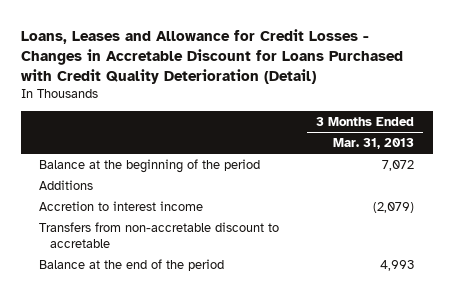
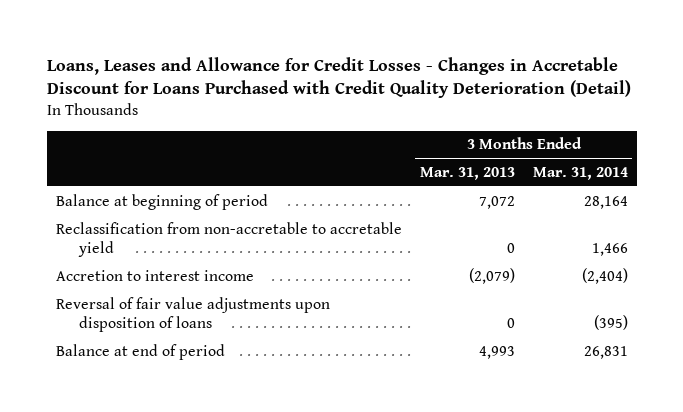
none -> [532,166,628,180] Mar. 31, 2014
[39,179,94,190] Additions -> none
[39,158,261,173] Balance at the beginning of the period -> [55,193,268,210] Balance at beginning of period
none -> [55,221,402,258] Reclassification from non-accretable to accretable yield
[39,221,280,248] Transfers from non-accretable discount to accretable -> none
none -> [55,296,330,333] Reversal of fair value adjustments upon disposition of loans
[39,258,225,271] Balance at the end of the period -> [55,343,225,360] Balance at end of period

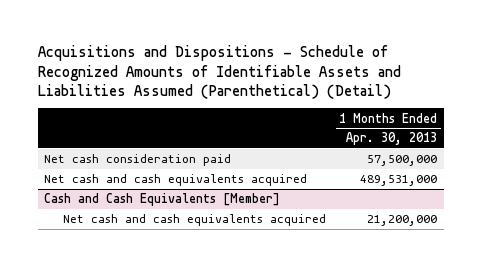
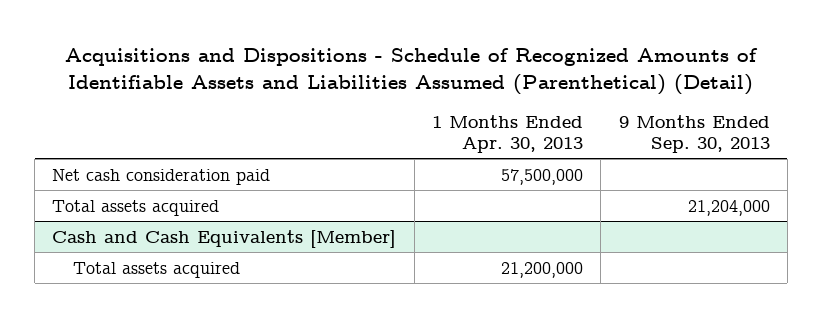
none -> [618,114,770,153] 9 Months Ended Sep. 30, 2013
[44,174,308,187] Net cash and cash equivalents acquired -> none
none -> [52,199,220,216] Total assets acquired
[63,214,327,227] Net cash and cash equivalents acquired -> [72,261,240,278] Total assets acquired

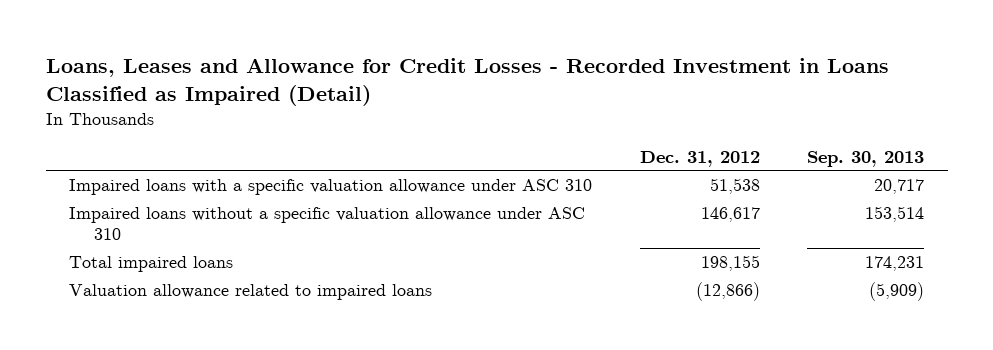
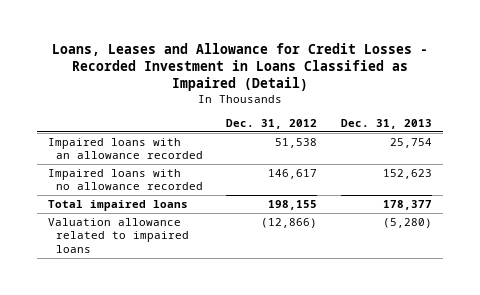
[807,150,925,167] Sep. 30, 2013 -> none
none -> [340,119,432,130] Dec. 31, 2013
[69,179,593,196] Impaired loans with a specific valuation allowance under ASC 310 -> [48,137,204,160] Impaired loans with an allowance recorded
[69,207,586,241] Impaired loans without a specific valuation allowance under ASC 310 -> [48,168,204,191] Impaired loans with no allowance recorded

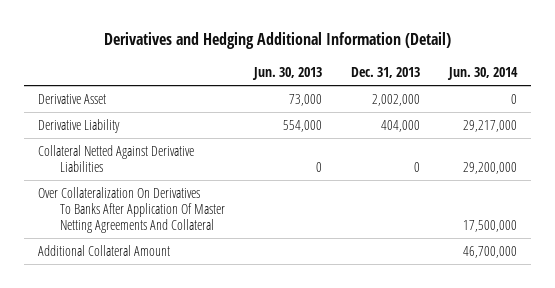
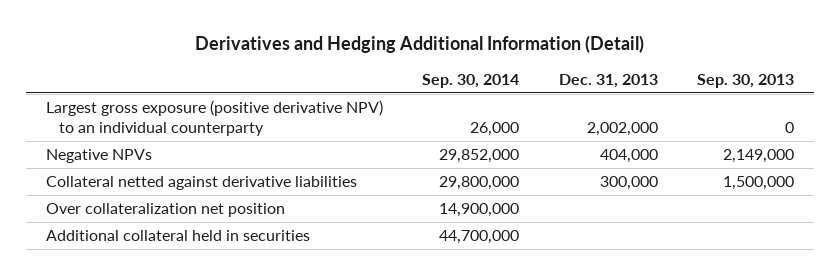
[251,67,322,81] Jun. 30, 2013 -> none
[446,67,518,81] Jun. 30, 2014 -> none
none -> [422,73,520,88] Sep. 30, 2014
none -> [697,73,795,88] Sep. 30, 2013
[38,93,107,104] Derivative Asset -> [45,100,383,137] Largest gross exposure (positive derivative NPV) to an individual counterparty
[38,118,121,133] Derivative Liability -> [45,149,152,164] Negative NPVs
[38,144,195,172] Collateral Netted Against Derivative Liabilities -> [45,176,357,191] Collateral netted against derivative liabilities
[413,161,420,172] 0 -> [599,176,658,191] 300,000
[38,186,225,233] Over Collateralization On Derivatives To Banks After Application Of Master Netting Agreements And Collateral -> [45,203,285,218] Over collateralization net position
[38,244,171,256] Additional Collateral Amount -> [45,230,310,242] Additional collateral held in securities

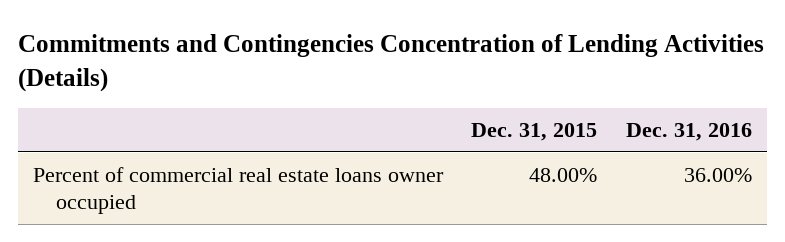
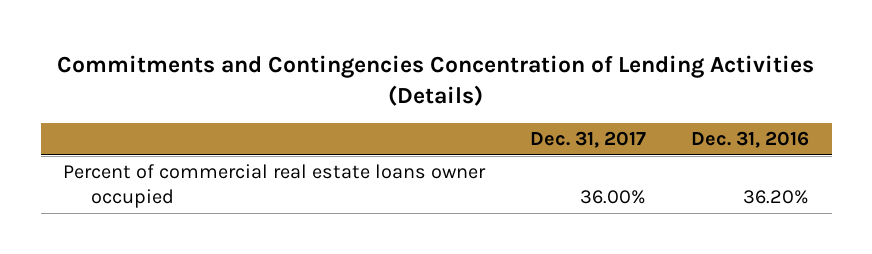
[471,123,598,142] Dec. 31, 2015 -> none
none -> [530,131,647,149] Dec. 31, 2017
[684,168,753,183] 36.00% -> [743,190,810,205] 36.20%

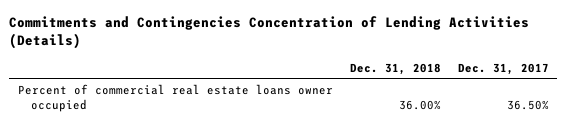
[691,131,810,149] Dec. 31, 2016 -> none
none -> [349,62,441,75] Dec. 31, 2018
[580,190,647,205] 36.00% -> [506,99,549,110] 36.50%

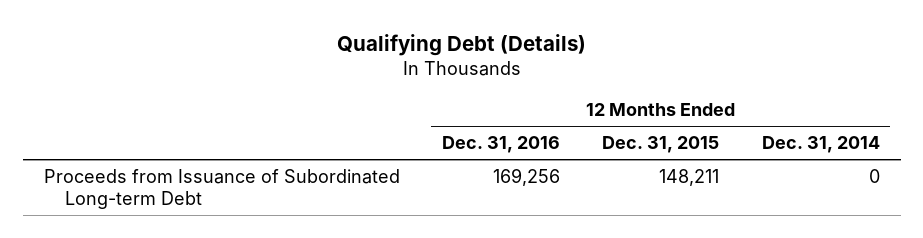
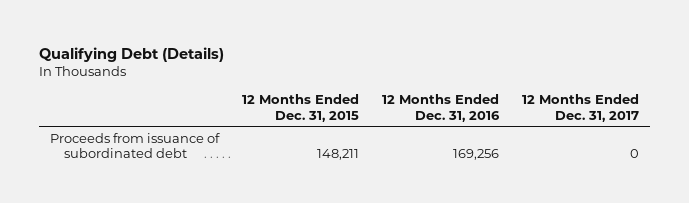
[761,136,880,154] Dec. 31, 2014 -> none
none -> [521,94,639,122] 12 Months Ended Dec. 31, 2017
[43,169,400,209] Proceeds from Issuance of Subordinated Long-term Debt -> [50,132,221,158] Proceeds from issuance of subordinated debt

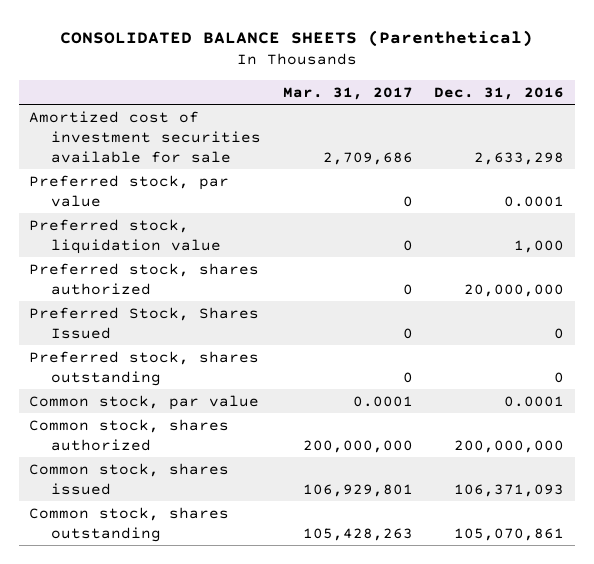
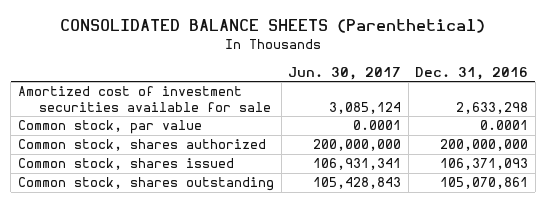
[282,86,413,100] Mar. 31, 2017 -> none
none -> [288,66,402,80] Jun. 30, 2017
[29,174,230,207] Preferred stock, par value -> none
[29,218,222,254] Preferred stock, liquidation value -> none
[29,262,260,295] Preferred stock, shares authorized -> none
[29,306,260,339] Preferred Stock, Shares Issued -> none
[29,350,260,386] Preferred stock, shares outstanding -> none

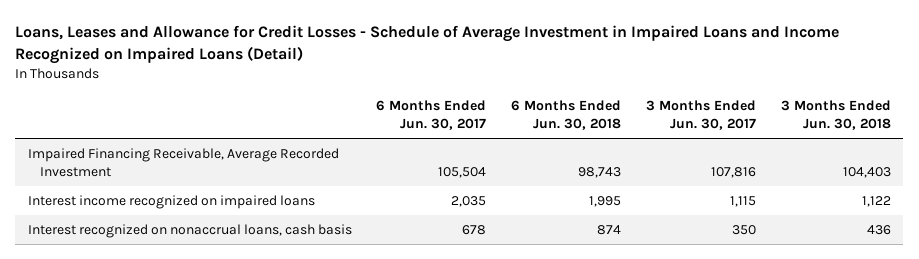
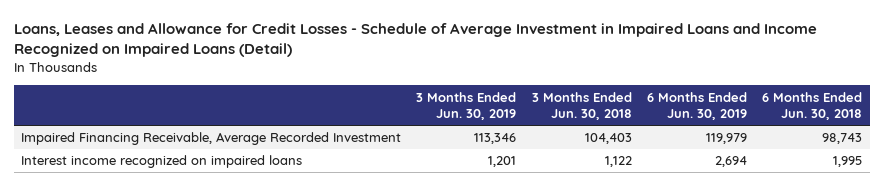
[376,100,487,131] 6 Months Ended Jun. 30, 2017 -> none
[646,100,757,131] 3 Months Ended Jun. 30, 2017 -> none
none -> [416,91,517,121] 3 Months Ended Jun. 30, 2019
none -> [646,91,747,121] 6 Months Ended Jun. 30, 2019
[27,223,352,238] Interest recognized on nonaccrual loans, cash basis -> none

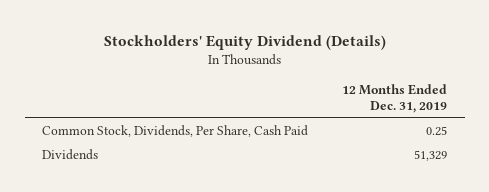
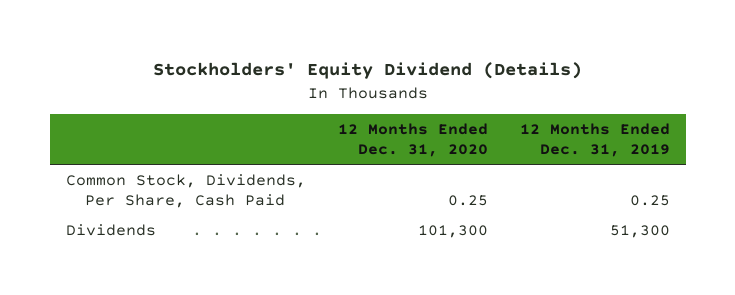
none -> [337,123,488,157] 12 Months Ended Dec. 31, 2020
[414,150,448,162] 51,329 -> [609,225,670,239] 51,300

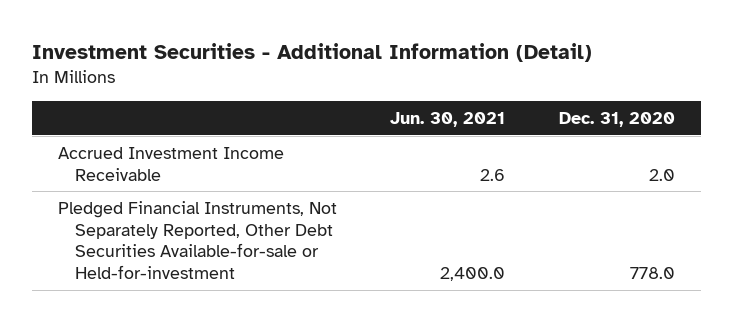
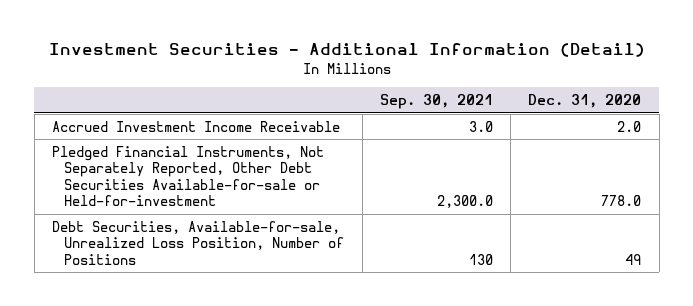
[390,111,506,127] Jun. 30, 2021 -> none
none -> [379,94,493,110] Sep. 30, 2021
none -> [52,220,345,265] Debt Securities, Available-for-sale, Unrealized Loss Position, Number of Positions

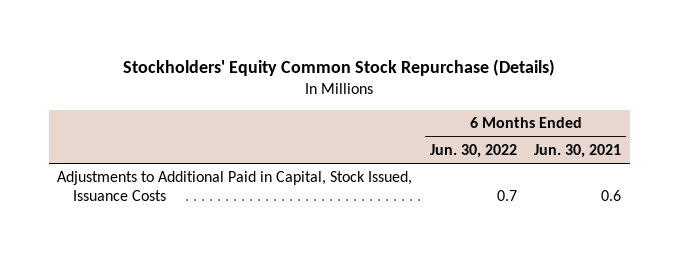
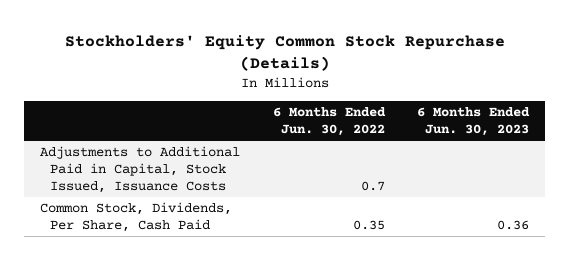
[534,143,622,158] Jun. 30, 2021 -> none
none -> [417,107,531,137] 6 Months Ended Jun. 30, 2023
none -> [39,202,232,233] Common Stock, Dividends, Per Share, Cash Paid

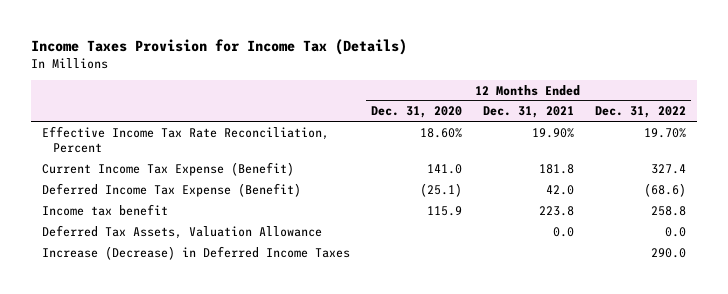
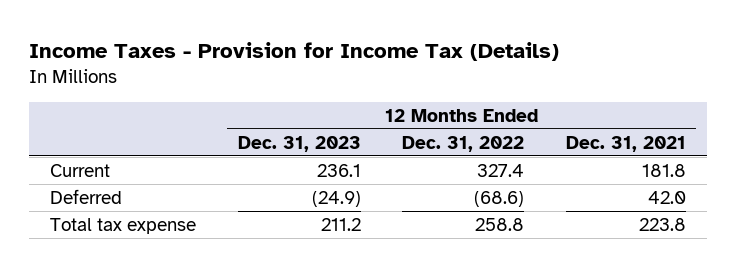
[31,38,408,55] Income Taxes Provision for Income Tax (Details) -> [29,42,560,62] Income Taxes - Provision for Income Tax (Details)
[370,106,462,119] Dec. 31, 2020 -> none
none -> [237,135,361,152] Dec. 31, 2023
[41,125,329,154] Effective Income Tax Rate Reconciliation, Percent -> none
[41,224,322,239] Deferred Tax Assets, Valuation Allowance -> none
[41,245,350,260] Increase (Decrease) in Deferred Income Taxes -> none
[41,161,294,176] Current Income Tax Expense (Benefit) -> [50,163,111,177] Current
[41,182,301,197] Deferred Income Tax Expense (Benefit) -> [50,188,123,204] Deferred
[41,203,168,216] Income tax benefit -> [50,217,197,234] Total tax expense

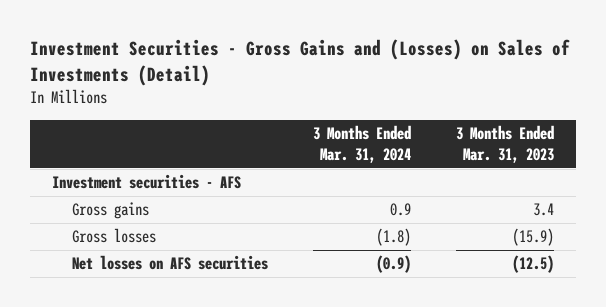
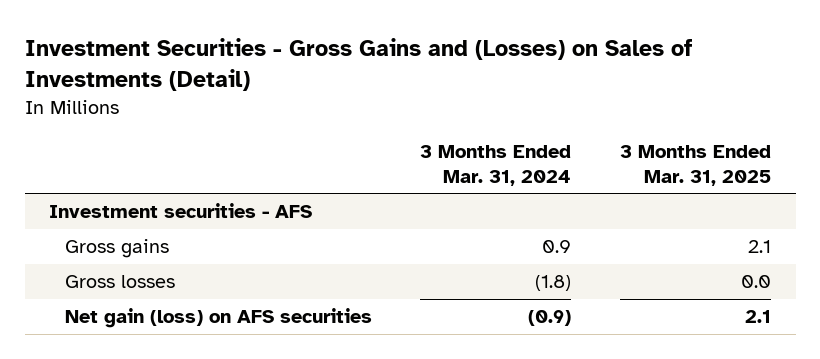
[455,125,554,163] 3 Months Ended Mar. 31, 2023 -> none
none -> [620,145,772,186] 3 Months Ended Mar. 31, 2025
[71,255,268,271] Net losses on AFS securities -> [64,308,372,329] Net gain (loss) on AFS securities

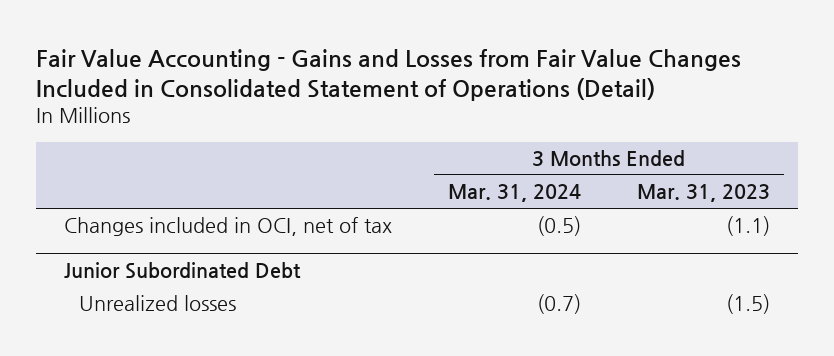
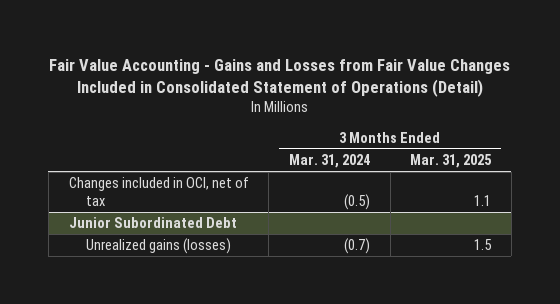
[636,184,770,203] Mar. 31, 2023 -> none
none -> [410,153,493,168] Mar. 31, 2025
[78,295,236,312] Unrealized losses -> [86,238,232,255] Unrealized gains (losses)

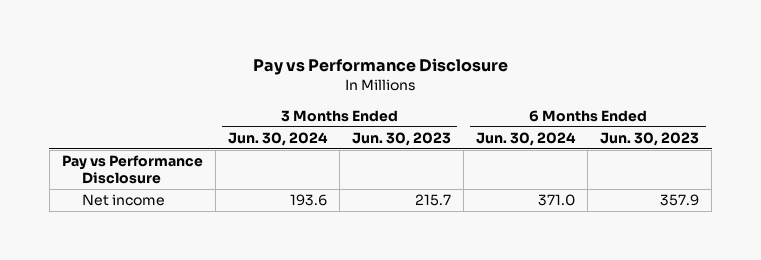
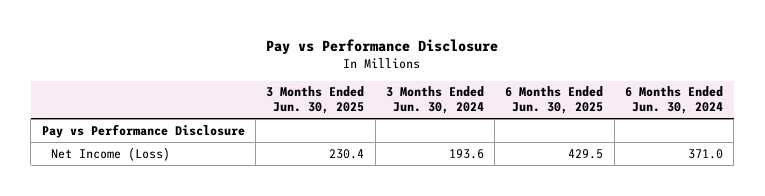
[352,131,452,146] Jun. 30, 2023 -> none
[600,131,700,146] Jun. 30, 2023 -> none
none -> [266,86,365,115] 3 Months Ended Jun. 30, 2025
none -> [505,86,604,115] 6 Months Ended Jun. 30, 2025
[82,194,166,207] Net income -> [51,146,171,161] Net Income (Loss)

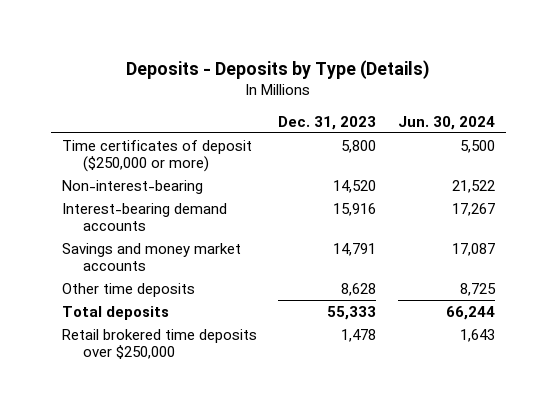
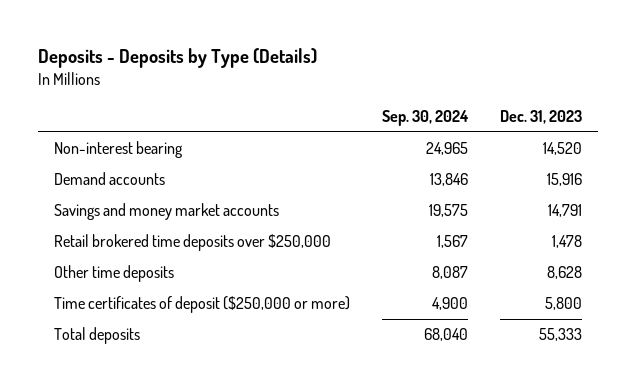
[397,115,495,130] Jun. 30, 2024 -> none
none -> [381,109,469,126] Sep. 30, 2024
[61,179,203,194] Non-interest-bearing -> [54,141,184,159] Non-interest bearing
[61,202,227,232] Interest-bearing demand accounts -> [54,172,166,186] Demand accounts
[61,328,257,360] Retail brokered time deposits over $250,000 -> [54,234,332,252] Retail brokered time deposits over $250,000
[61,139,252,173] Time certificates of deposit ($250,000 or more) -> [54,296,351,314] Time certificates of deposit ($250,000 or more)

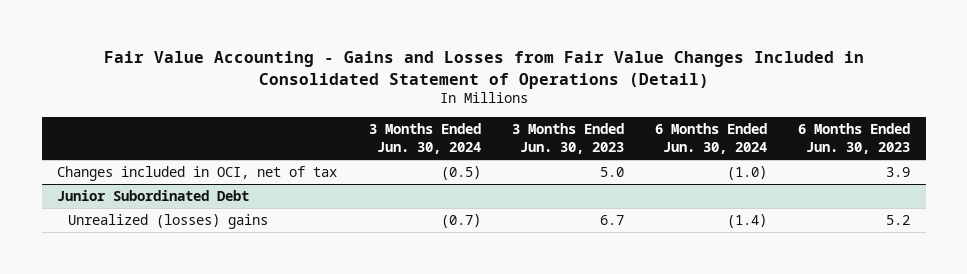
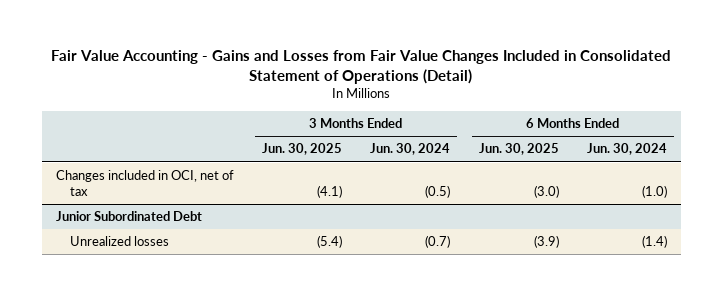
[511,123,624,155] 3 Months Ended Jun. 30, 2023 -> none
[798,123,911,155] 6 Months Ended Jun. 30, 2023 -> none
none -> [262,143,343,156] Jun. 30, 2025
none -> [478,143,559,156] Jun. 30, 2025
[67,214,268,230] Unrealized (losses) gains -> [70,236,170,247] Unrealized losses

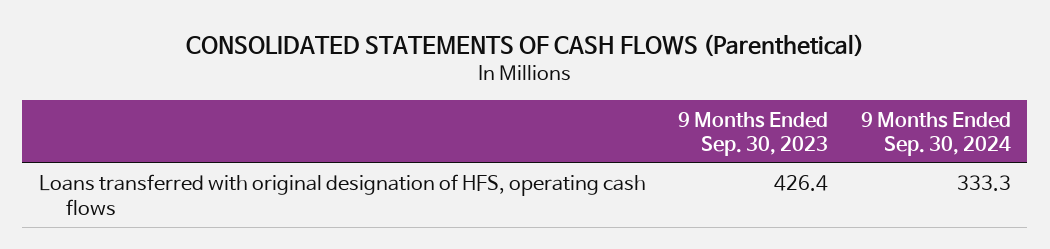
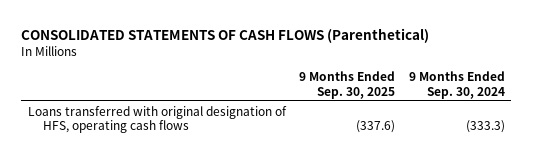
[678,111,829,156] 9 Months Ended Sep. 30, 2023 -> none
none -> [299,71,396,99] 9 Months Ended Sep. 30, 2025
[956,175,1011,192] 333.3 -> [465,120,505,134] (333.3)

